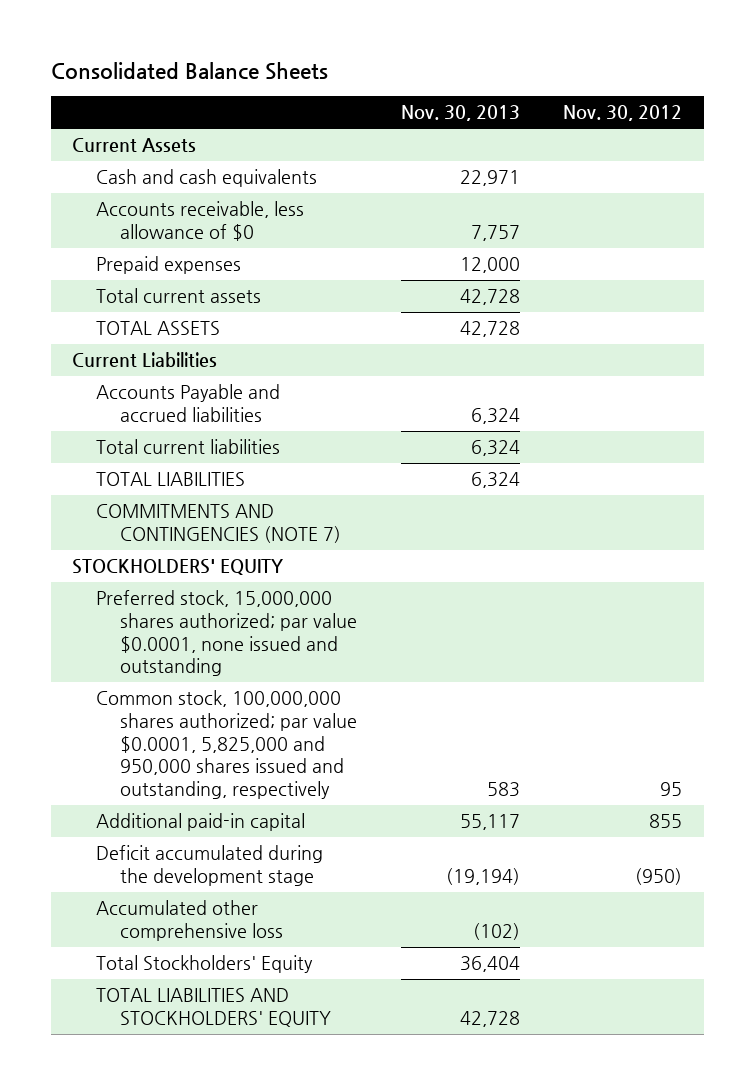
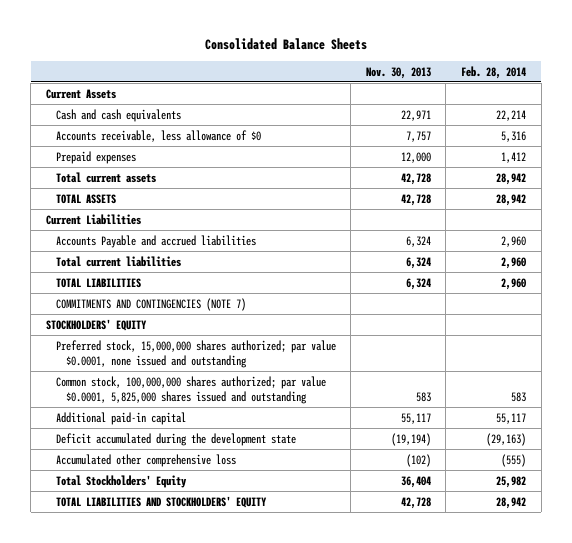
[563,105,683,122] Nov. 30, 2012 -> none
none -> [460,65,526,79] Feb. 28, 2014
[96,690,358,800] Common stock, 100,000,000 shares authorized; par value $0.0001, 5,825,000 and 950,000 shares issued and outstanding, respectively -> [55,375,326,404] Common stock, 100,000,000 shares authorized; par value $0.0001, 5,825,000 shares issued and outstanding
[96,845,324,887] Deficit accumulated during the development stage -> [55,432,296,446] Deficit accumulated during the development state

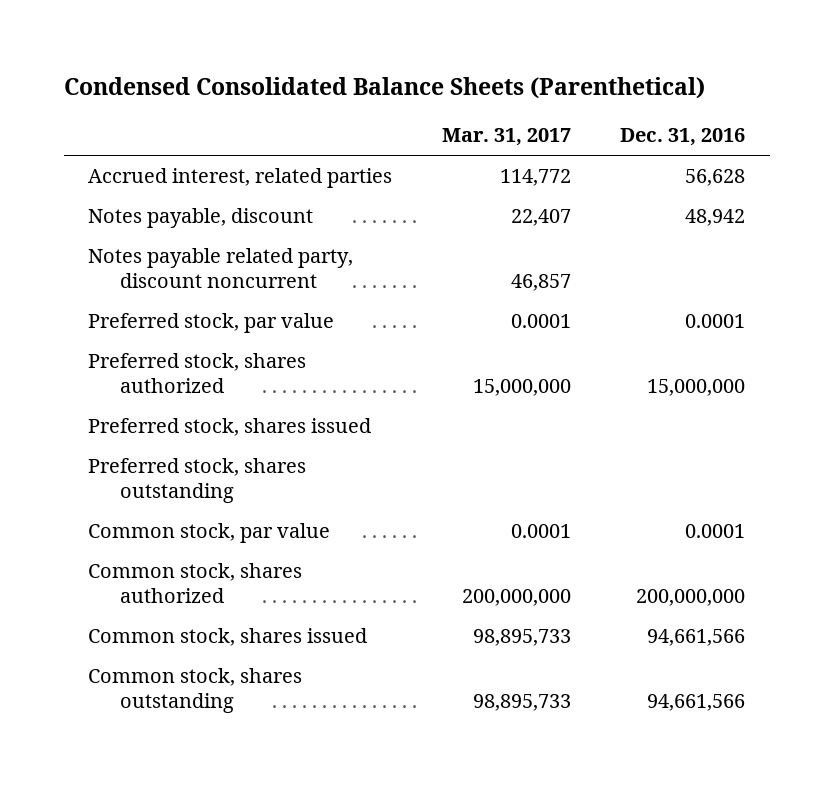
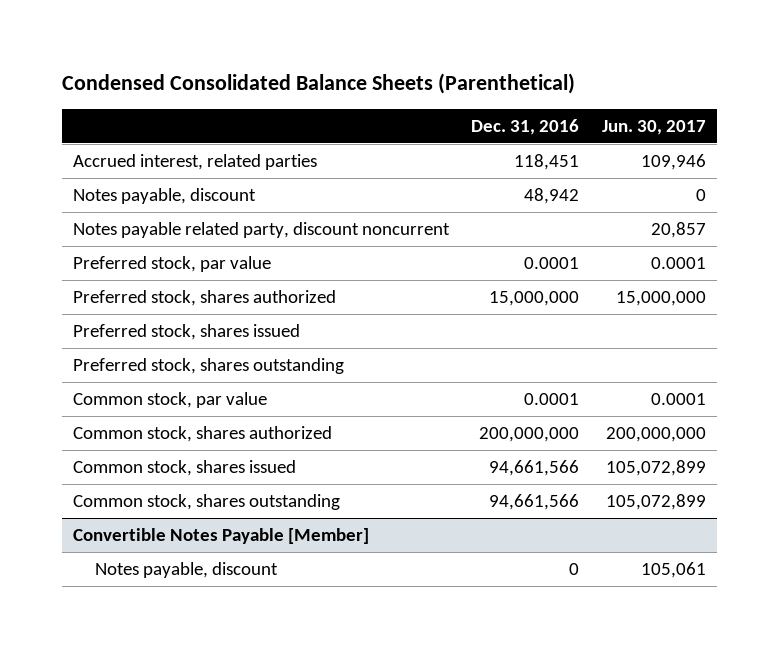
[441,128,571,147] Mar. 31, 2017 -> none
none -> [601,119,706,135] Jun. 30, 2017
[684,169,745,187] 56,628 -> [514,153,580,170] 118,451
none -> [72,527,369,544] Convertible Notes Payable [Member]
none -> [95,561,279,578] Notes payable, discount

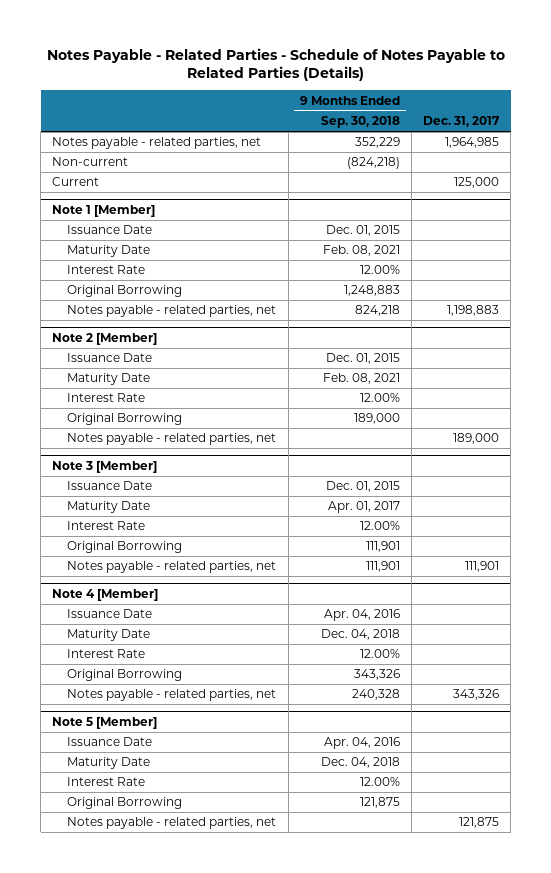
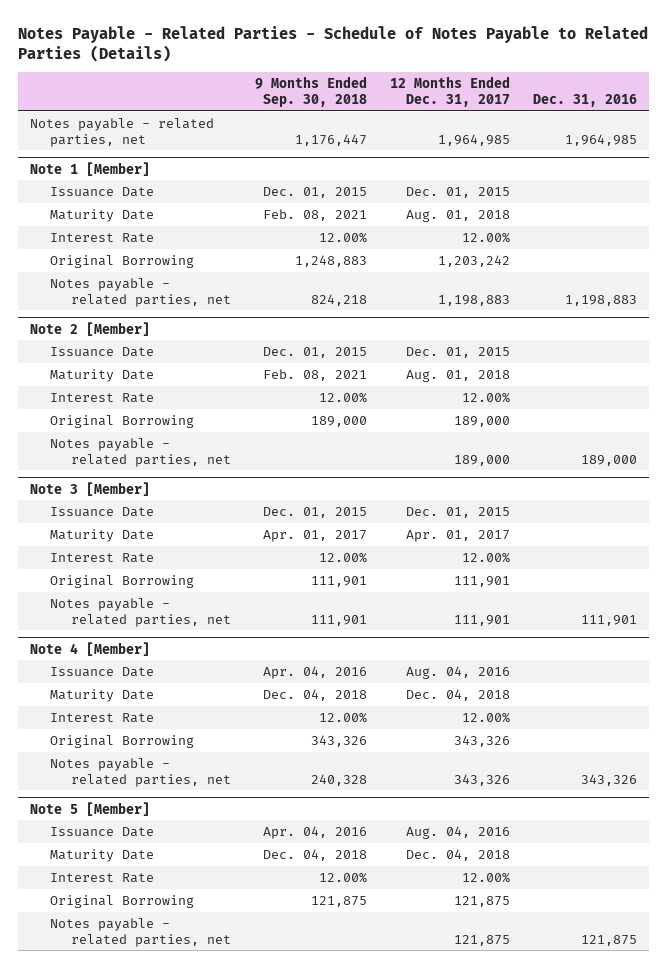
[423,116,501,128] Dec. 31, 2017 -> none
none -> [389,76,510,107] 12 Months Ended Dec. 31, 2017
none -> [532,93,637,107] Dec. 31, 2016
[52,157,129,167] Non-current -> none
[52,177,100,187] Current -> none
[354,137,400,149] 352,229 -> [294,133,367,146] 1,176,447

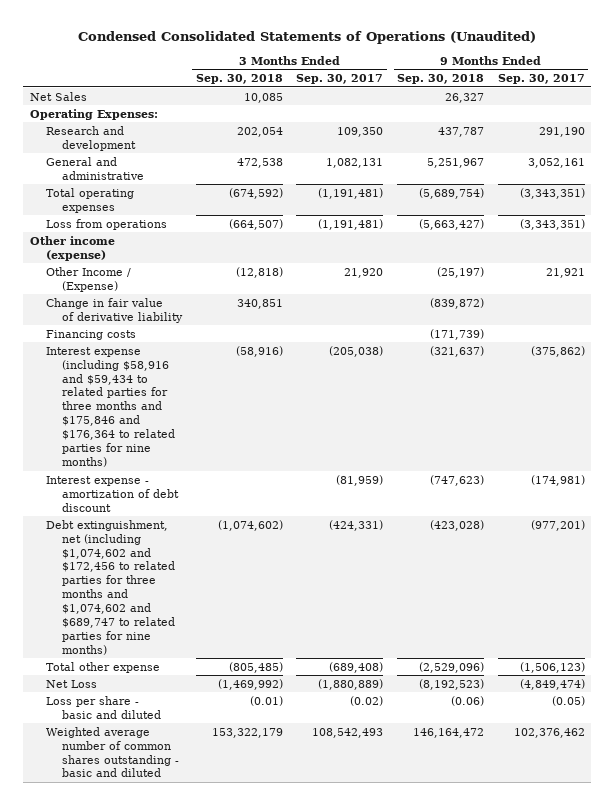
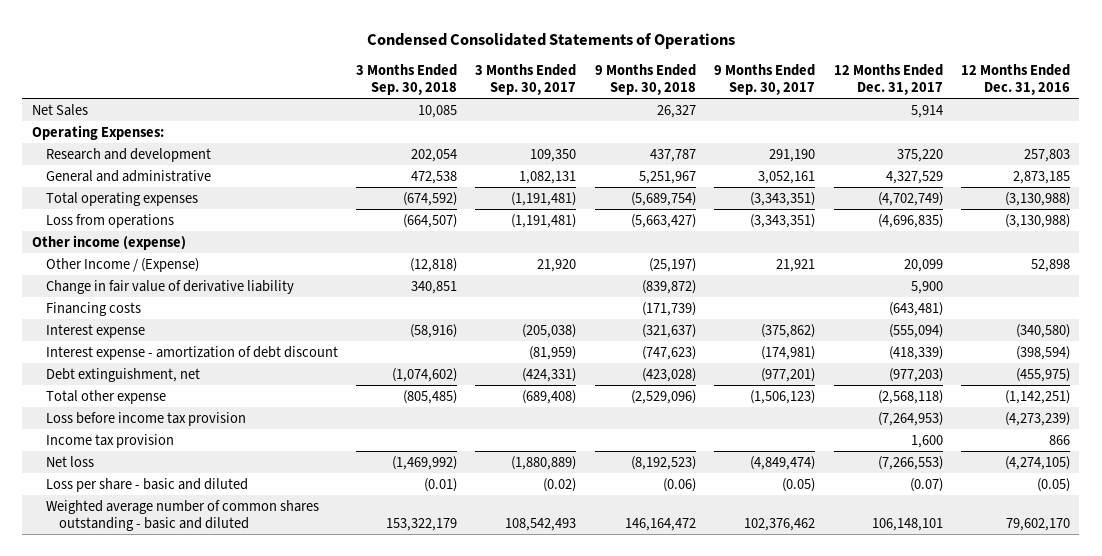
[78,30,537,44] Condensed Consolidated Statements of Operations (Unaudited) -> [366,32,735,49] Condensed Consolidated Statements of Operations
none -> [833,63,943,95] 12 Months Ended Dec. 31, 2017
none -> [961,63,1071,95] 12 Months Ended Dec. 31, 2016
[46,346,176,467] Interest expense (including $58,916 and $59,434 to related parties for three months and $175,846 and $176,364 to related parties for nine months) -> [45,323,145,338] Interest expense
[46,519,176,655] Debt extinguishment, net (including $1,074,602 and $172,456 to related parties for three months and $1,074,602 and $689,747 to related parties for nine months) -> [45,367,200,382] Debt extinguishment, net
none -> [45,411,246,426] Loss before income tax provision
none -> [45,433,174,448] Income tax provision
[46,679,98,688] Net Loss -> [45,455,94,467] Net loss

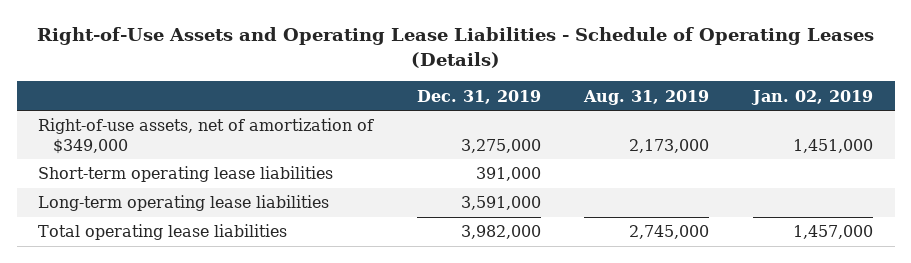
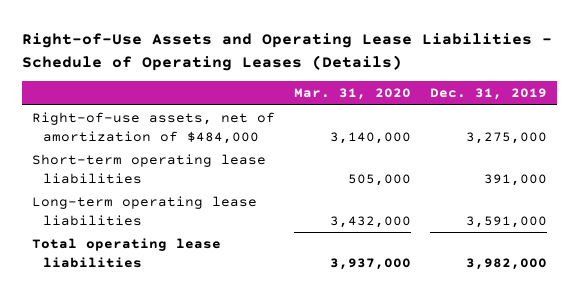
[583,89,710,105] Aug. 31, 2019 -> none
[750,89,873,105] Jan. 02, 2019 -> none
none -> [294,88,412,101] Mar. 31, 2020
[38,118,375,154] Right-of-use assets, net of amortization of $349,000 -> [31,112,275,144] Right-of-use assets, net of amortization of $484,000

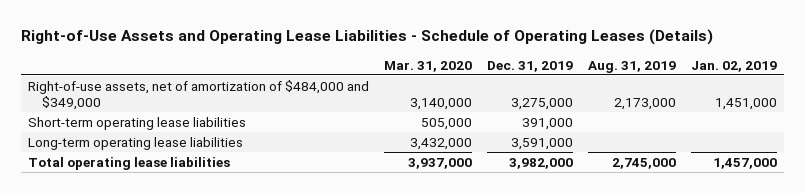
none -> [587,60,676,73] Aug. 31, 2019
none -> [690,60,777,72] Jan. 02, 2019
[31,112,275,144] Right-of-use assets, net of amortization of $484,000 -> [28,79,370,110] Right-of-use assets, net of amortization of $484,000 and $349,000

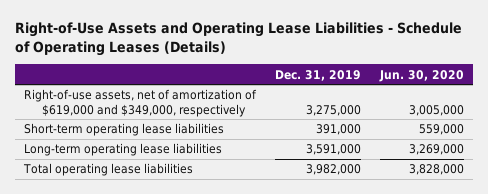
[383,60,472,72] Mar. 31, 2020 -> none
[587,60,676,73] Aug. 31, 2019 -> none
[690,60,777,72] Jan. 02, 2019 -> none
none -> [378,69,464,82] Jun. 30, 2020
[28,79,370,110] Right-of-use assets, net of amortization of $484,000 and $349,000 -> [24,89,258,117] Right-of-use assets, net of amortization of $619,000 and $349,000, respectively

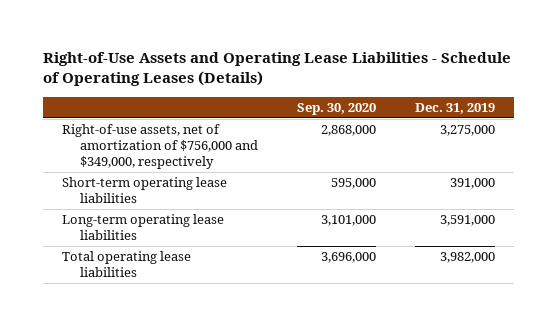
[378,69,464,82] Jun. 30, 2020 -> none
none -> [297,102,377,115] Sep. 30, 2020
[24,89,258,117] Right-of-use assets, net of amortization of $619,000 and $349,000, respectively -> [61,124,259,170] Right-of-use assets, net of amortization of $756,000 and $349,000, respectively

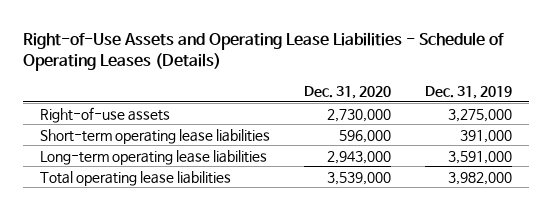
[297,102,377,115] Sep. 30, 2020 -> none
none -> [303,86,391,100] Dec. 31, 2020
[61,124,259,170] Right-of-use assets, net of amortization of $756,000 and $349,000, respectively -> [39,106,170,123] Right-of-use assets

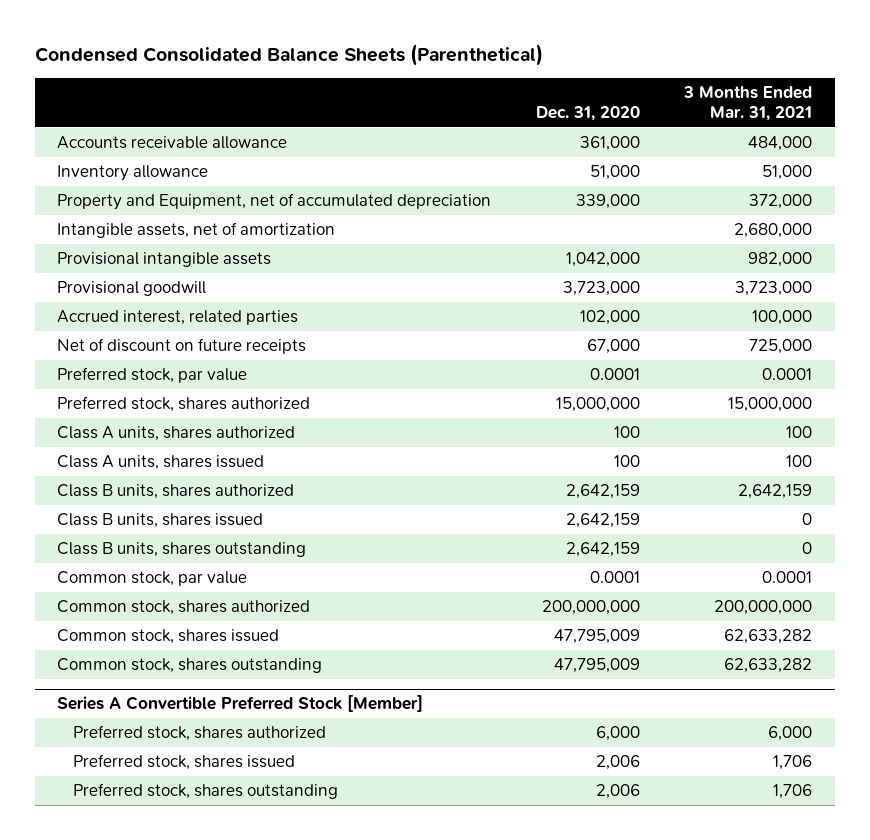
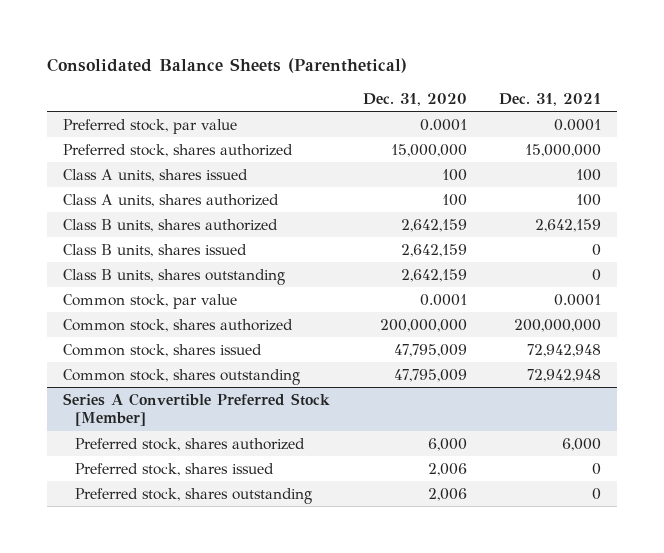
[35,44,544,67] Condensed Consolidated Balance Sheets (Parenthetical) -> [47,57,408,73] Consolidated Balance Sheets (Parenthetical)
[683,86,813,122] 3 Months Ended Mar. 31, 2021 -> none
none -> [498,93,601,107] Dec. 31, 2021
[57,135,288,149] Accounts receivable allowance -> none
[57,164,209,181] Inventory allowance -> none
[57,192,492,210] Property and Equipment, net of accumulated depreciation -> none
[57,221,336,238] Intangible assets, net of amortization -> none
[57,251,272,267] Provisional intangible assets -> none
[57,280,207,296] Provisional goodwill -> none
[57,309,299,325] Accrued interest, related parties -> none
[57,337,307,354] Net of discount on future receipts -> none
[57,425,296,441] Class A units, shares authorized -> [63,193,280,207] Class A units, shares authorized

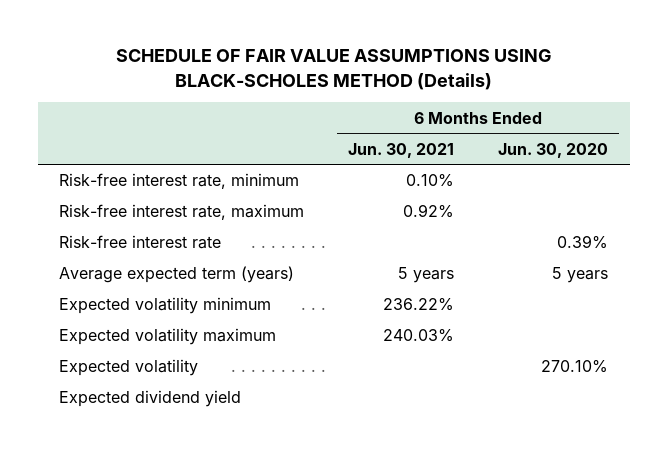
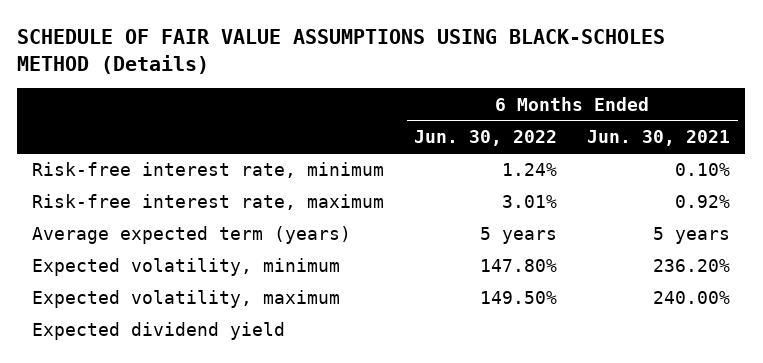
[497,142,608,158] Jun. 30, 2020 -> none
none -> [414,130,558,147] Jun. 30, 2022
[59,235,222,250] Risk-free interest rate -> none
[59,359,199,377] Expected volatility -> none
[59,297,272,315] Expected volatility minimum -> [32,258,341,277] Expected volatility, minimum
[383,298,455,312] 236.22% -> [653,259,731,273] 236.20%
[59,328,277,346] Expected volatility maximum -> [32,290,341,309] Expected volatility, maximum
[383,329,455,343] 240.03% -> [653,291,731,305] 240.00%

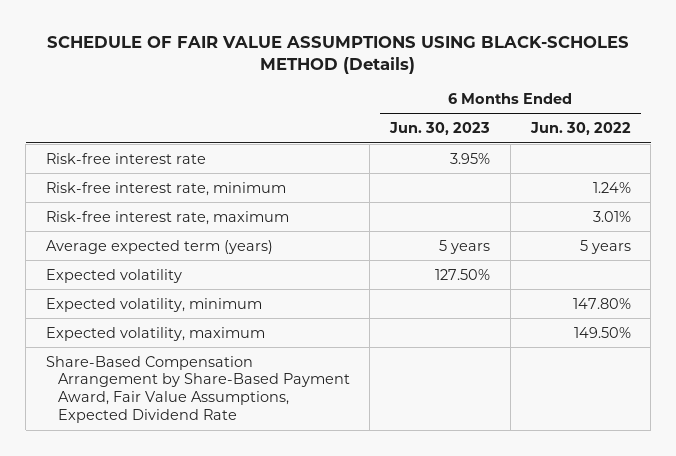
[587,130,731,147] Jun. 30, 2021 -> none
none -> [389,122,491,136] Jun. 30, 2023
none -> [45,152,206,164] Risk-free interest rate
none -> [45,268,182,283] Expected volatility
[32,322,286,341] Expected dividend yield -> [45,355,350,424] Share-Based Compensation Arrangement by Share-Based Payment Award, Fair Value Assumptions, Expected Dividend Rate

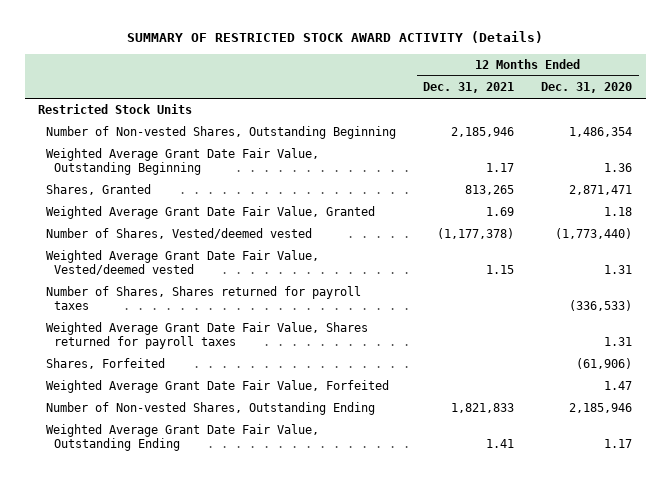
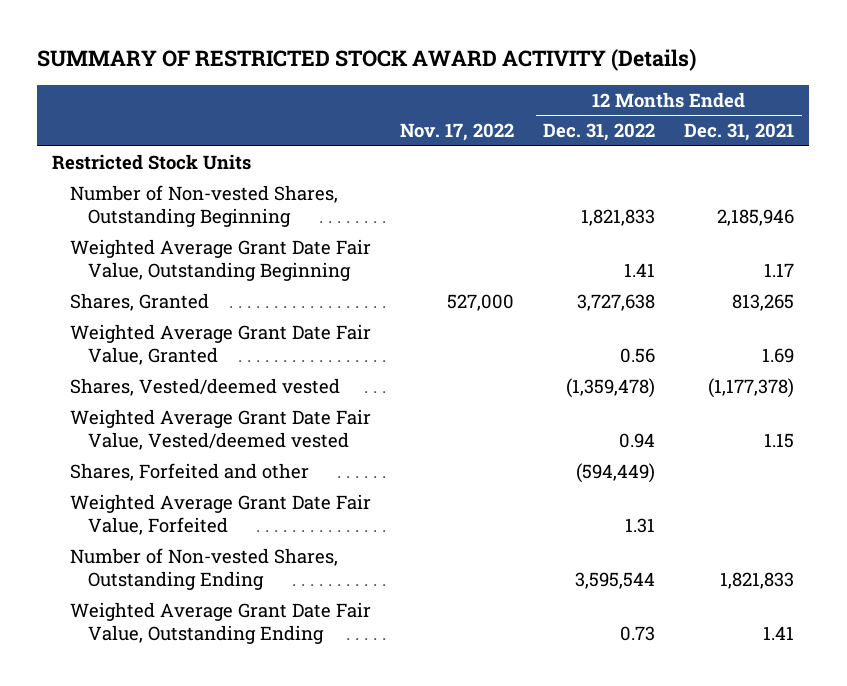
[541,82,633,94] Dec. 31, 2020 -> none
none -> [400,123,515,142] Nov. 17, 2022
none -> [543,123,656,142] Dec. 31, 2022
[46,228,313,240] Number of Shares, Vested/deemed vested -> [69,377,340,396] Shares, Vested/deemed vested
[46,286,362,311] Number of Shares, Shares returned for payroll taxes -> none
[46,322,369,350] Weighted Average Grant Date Fair Value, Shares returned for payroll taxes -> none
[46,358,166,370] Shares, Forfeited -> [69,462,309,481] Shares, Forfeited and other

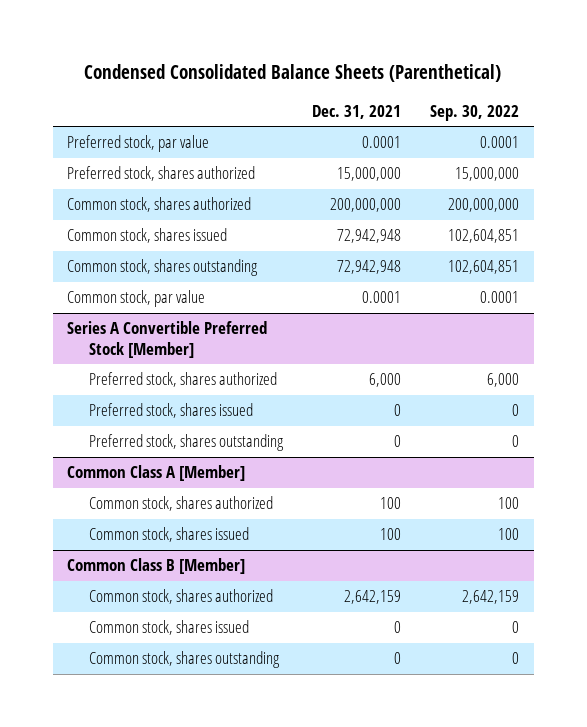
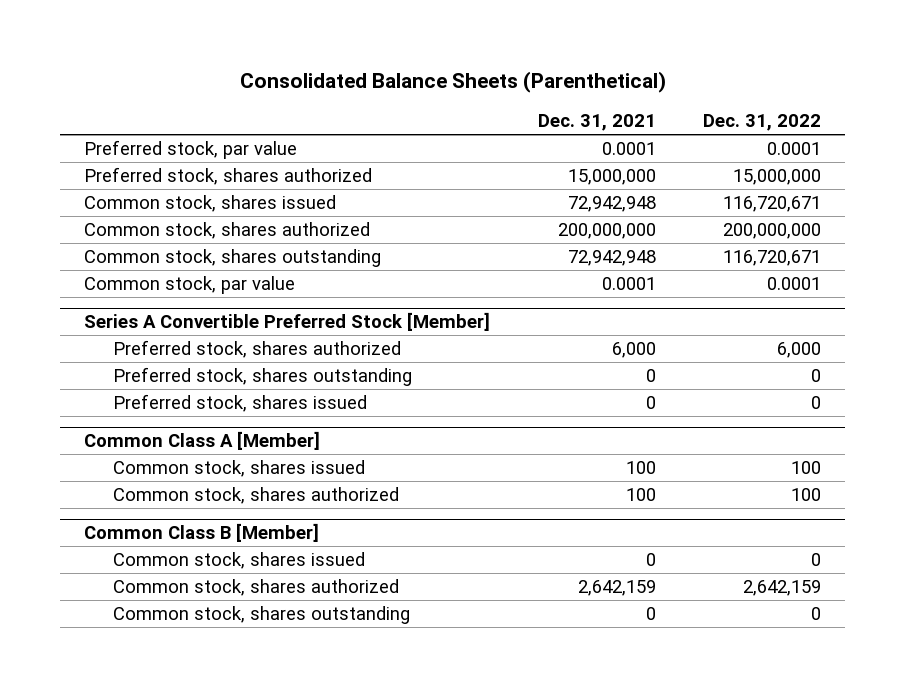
[84,63,502,82] Condensed Consolidated Balance Sheets (Parenthetical) -> [239,71,666,94] Consolidated Balance Sheets (Parenthetical)
[430,104,520,121] Sep. 30, 2022 -> none
none -> [703,113,822,131] Dec. 31, 2022
[67,197,252,213] Common stock, shares authorized -> [83,222,370,240] Common stock, shares authorized
[89,403,254,419] Preferred stock, shares issued -> [113,394,368,413] Preferred stock, shares issued
[89,496,274,512] Common stock, shares authorized -> [113,487,400,505] Common stock, shares authorized
[89,589,274,605] Common stock, shares authorized -> [113,579,400,597] Common stock, shares authorized

